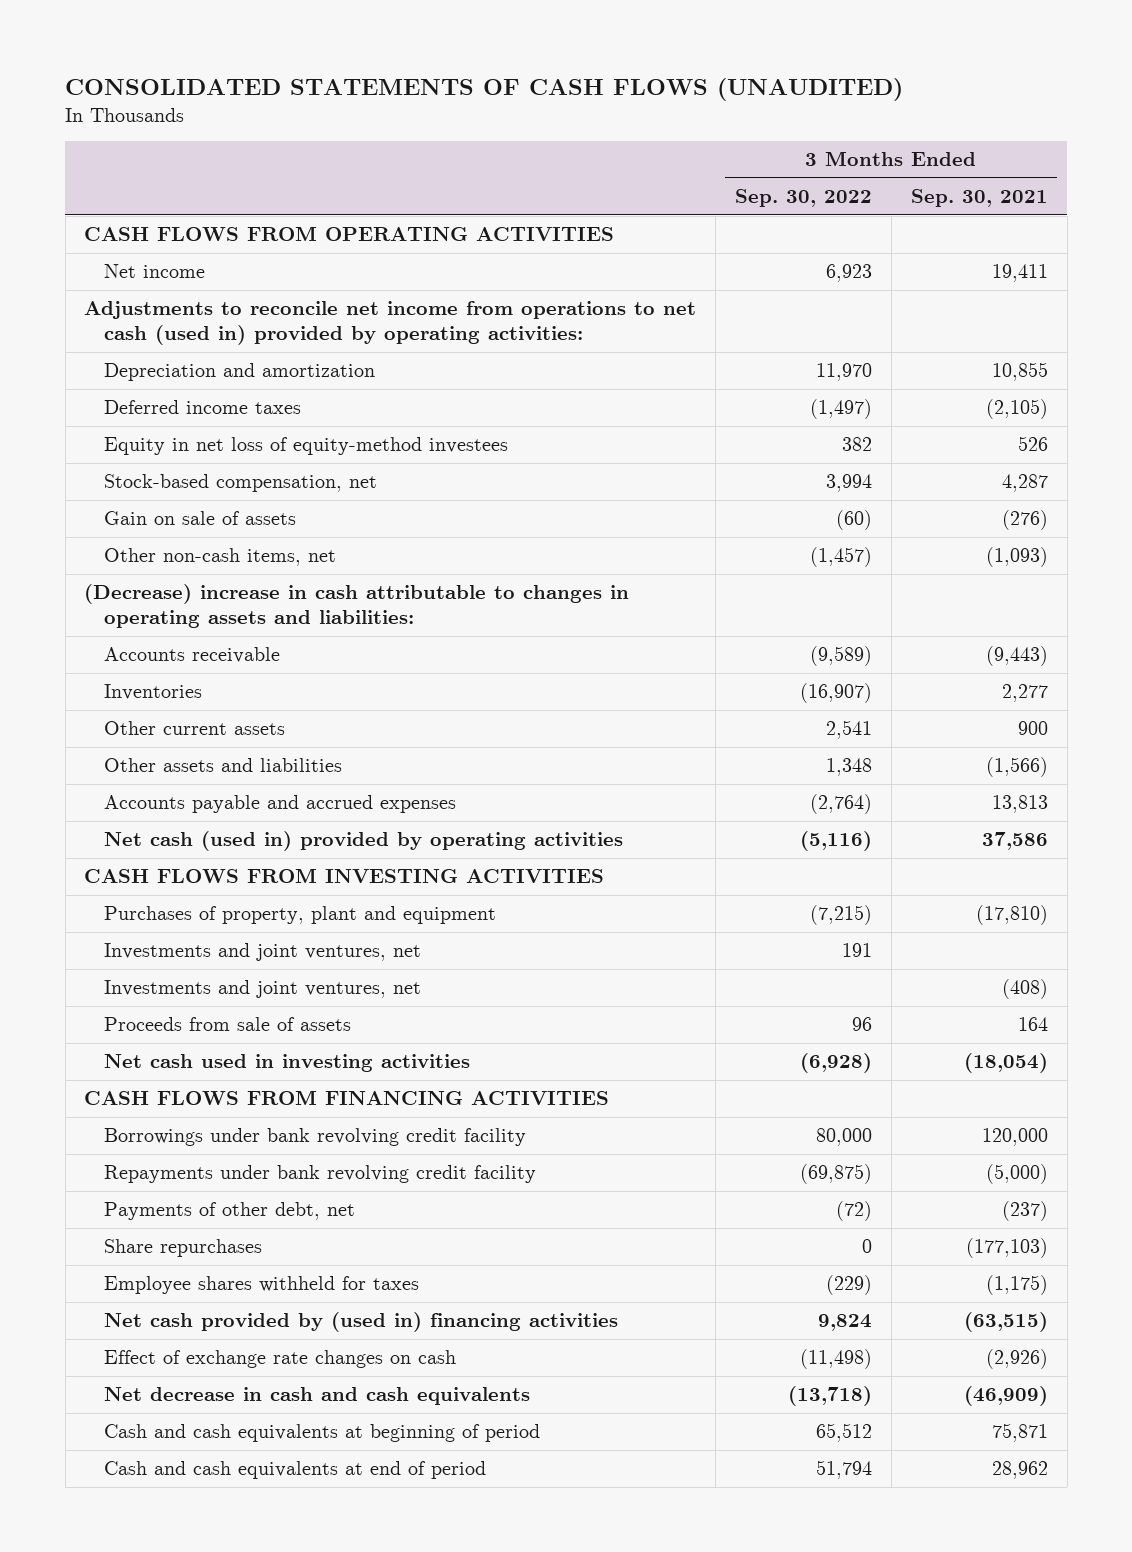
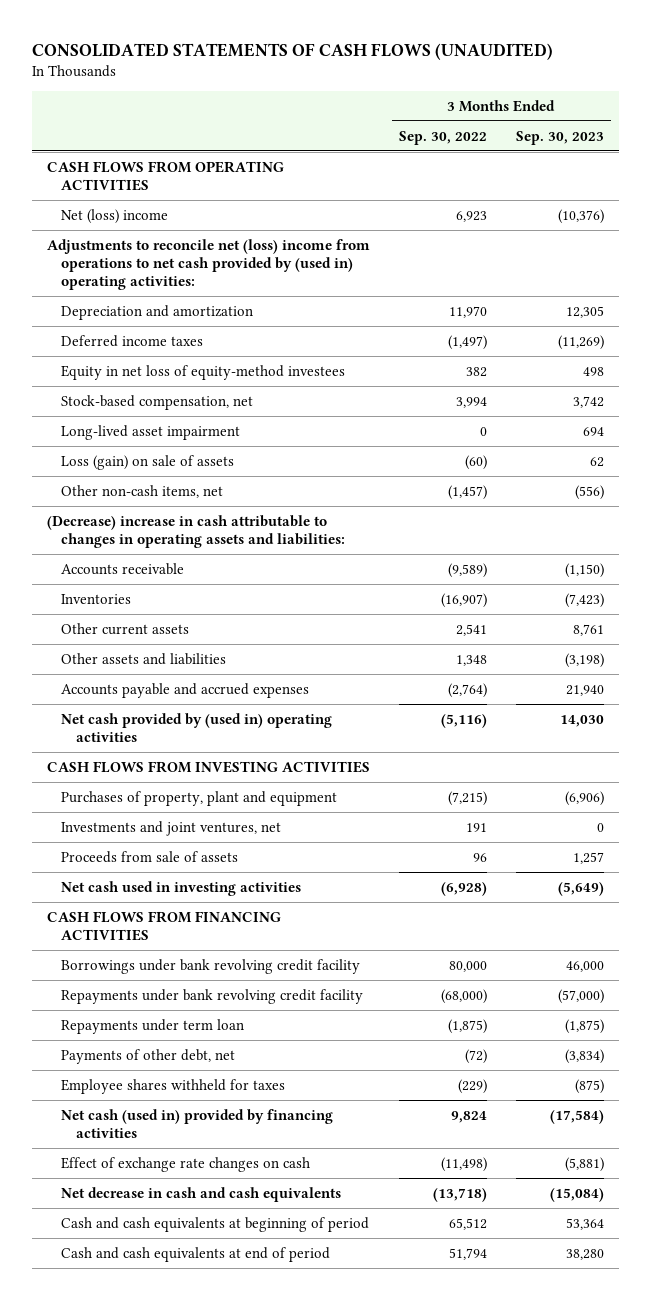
[910,188,1048,207] Sep. 30, 2021 -> none
none -> [516,130,605,145] Sep. 30, 2023
[104,264,206,279] Net income -> [61,208,169,224] Net (loss) income
[84,301,697,346] Adjustments to reconcile net income from operations to net cash (used in) provided by operating activities: -> [46,238,370,290] Adjustments to reconcile net (loss) income from operations to net cash provided by (used in) operating activities:
none -> [61,424,241,440] Long-lived asset impairment
[104,511,297,526] Gain on sale of assets -> [61,454,235,470] Loss (gain) on sale of assets
[104,831,624,852] Net cash (used in) provided by operating activities -> [61,712,333,742] Net cash provided by (used in) operating activities
[104,980,422,999] Investments and joint ventures, net -> none
[800,1164,873,1185] (69,875) -> [440,988,487,1004] (68,000)
none -> [61,1018,245,1034] Repayments under term loan
[104,1239,263,1258] Share repurchases -> none
[104,1312,619,1333] Net cash provided by (used in) financing activities -> [61,1108,334,1138] Net cash (used in) provided by financing activities

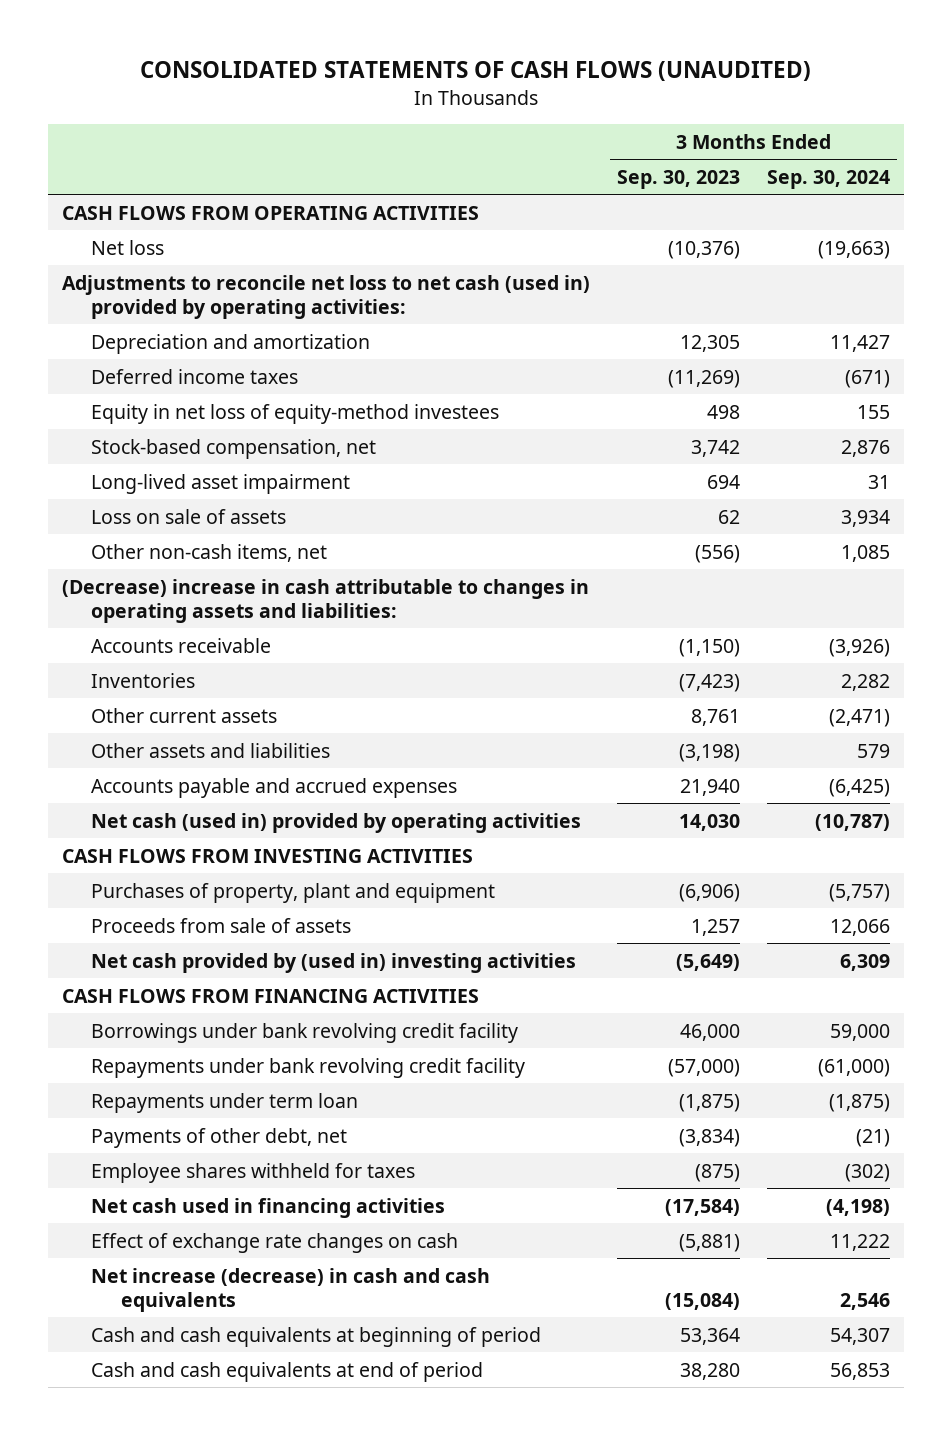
[398,130,487,145] Sep. 30, 2022 -> none
none -> [767,169,891,189] Sep. 30, 2024
[61,208,169,224] Net (loss) income -> [91,239,165,255] Net loss
[46,238,370,290] Adjustments to reconcile net (loss) income from operations to net cash provided by (used in) operating activities: -> [61,274,590,319] Adjustments to reconcile net loss to net cash (used in) provided by operating activities:
[61,454,235,470] Loss (gain) on sale of assets -> [91,508,287,524] Loss on sale of assets
[61,712,333,742] Net cash provided by (used in) operating activities -> [91,812,582,833] Net cash (used in) provided by operating activities
[61,820,282,836] Investments and joint ventures, net -> none
[61,880,302,896] Net cash used in investing activities -> [91,952,577,973] Net cash provided by (used in) investing activities
[61,1108,334,1138] Net cash (used in) provided by financing activities -> [91,1197,446,1218] Net cash used in financing activities
[61,1186,342,1202] Net decrease in cash and cash equivalents -> [91,1267,491,1312] Net increase (decrease) in cash and cash equivalents

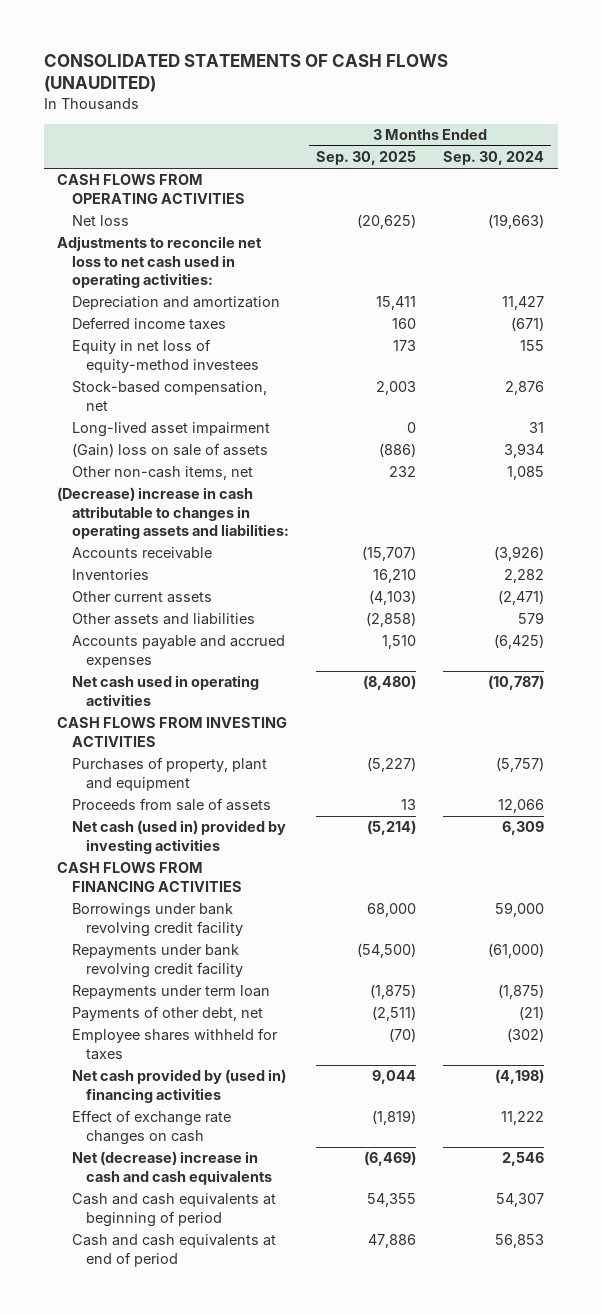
[617,169,741,189] Sep. 30, 2023 -> none
none -> [315,151,416,166] Sep. 30, 2025
[61,274,590,319] Adjustments to reconcile net loss to net cash (used in) provided by operating activities: -> [57,236,263,289] Adjustments to reconcile net loss to net cash used in operating activities:
[91,508,287,524] Loss on sale of assets -> [71,443,268,458] (Gain) loss on sale of assets
[91,812,582,833] Net cash (used in) provided by operating activities -> [71,675,259,706] Net cash used in operating activities
[91,952,577,973] Net cash provided by (used in) investing activities -> [71,820,286,854] Net cash (used in) provided by investing activities
[91,1197,446,1218] Net cash used in financing activities -> [71,1069,286,1103] Net cash provided by (used in) financing activities
[91,1267,491,1312] Net increase (decrease) in cash and cash equivalents -> [71,1151,273,1185] Net (decrease) increase in cash and cash equivalents

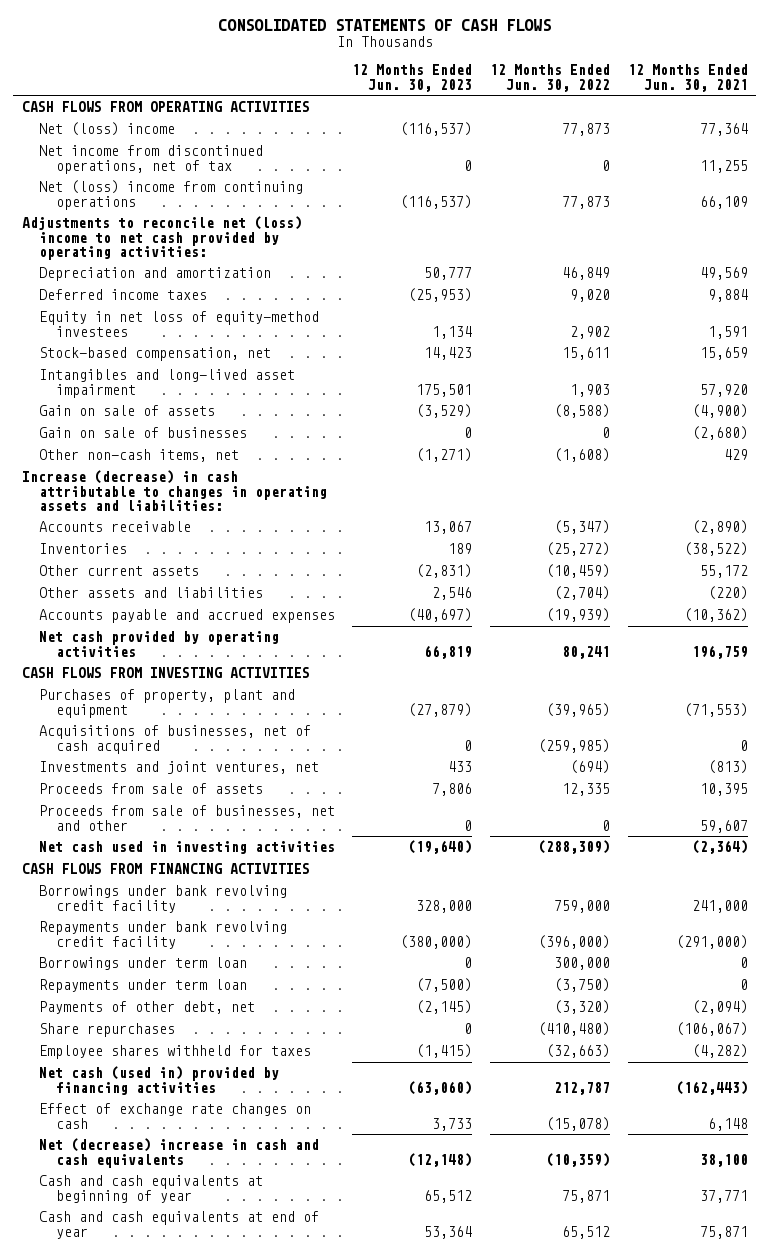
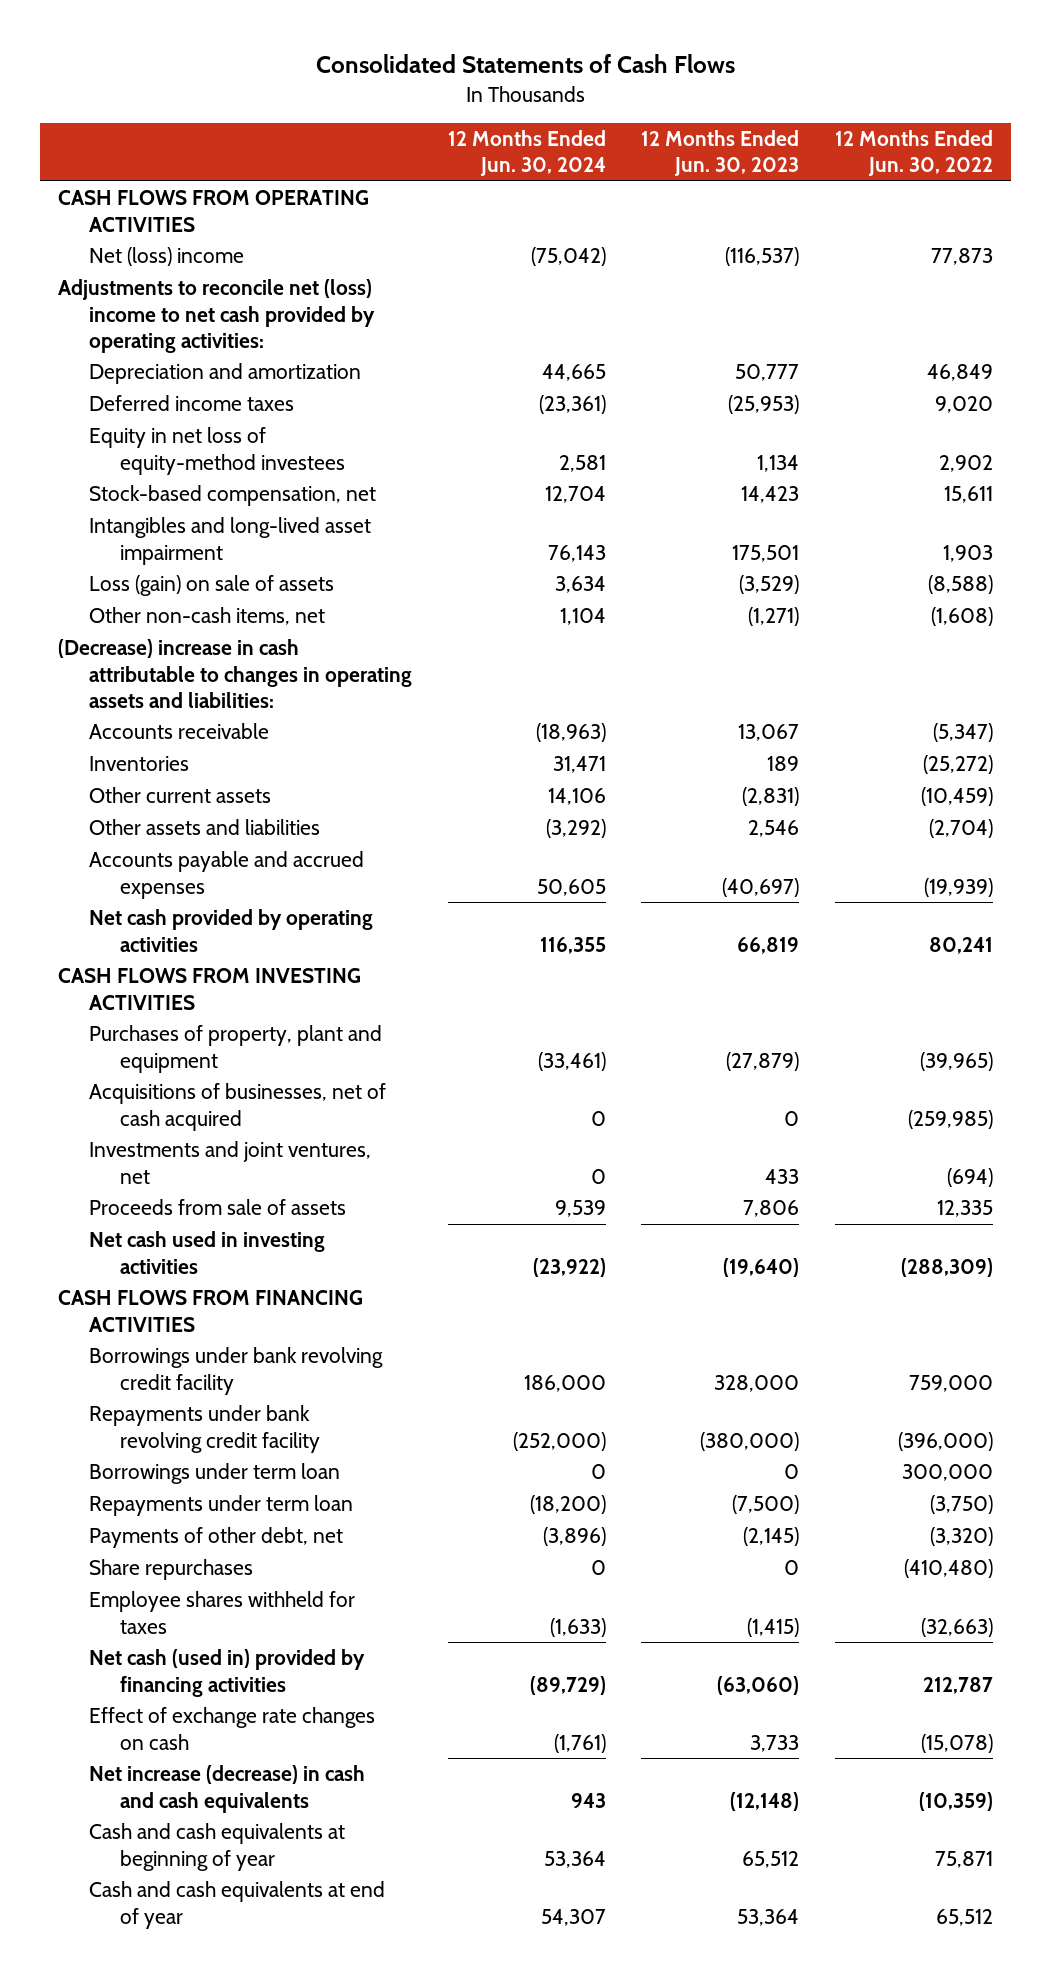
[217,19,551,32] CONSOLIDATED STATEMENTS OF CASH FLOWS -> [315,54,735,74] Consolidated Statements of Cash Flows
[627,64,748,92] 12 Months Ended Jun. 30, 2021 -> none
none -> [447,130,606,177] 12 Months Ended Jun. 30, 2024
[38,145,263,174] Net income from discontinued operations, net of tax -> none
[38,180,303,210] Net (loss) income from continuing operations -> none
[38,427,247,439] Gain on sale of businesses -> none
[38,405,215,417] Gain on sale of assets -> [88,575,334,597] Loss (gain) on sale of assets
[21,470,327,511] Increase (decrease) in cash attributable to changes in operating assets and liabilities: -> [58,639,412,708] (Decrease) increase in cash attributable to changes in operating assets and liabilities:
[38,805,335,831] Proceeds from sale of businesses, net and other -> none
[38,1138,319,1168] Net (decrease) increase in cash and cash equivalents -> [88,1765,365,1813] Net increase (decrease) in cash and cash equivalents

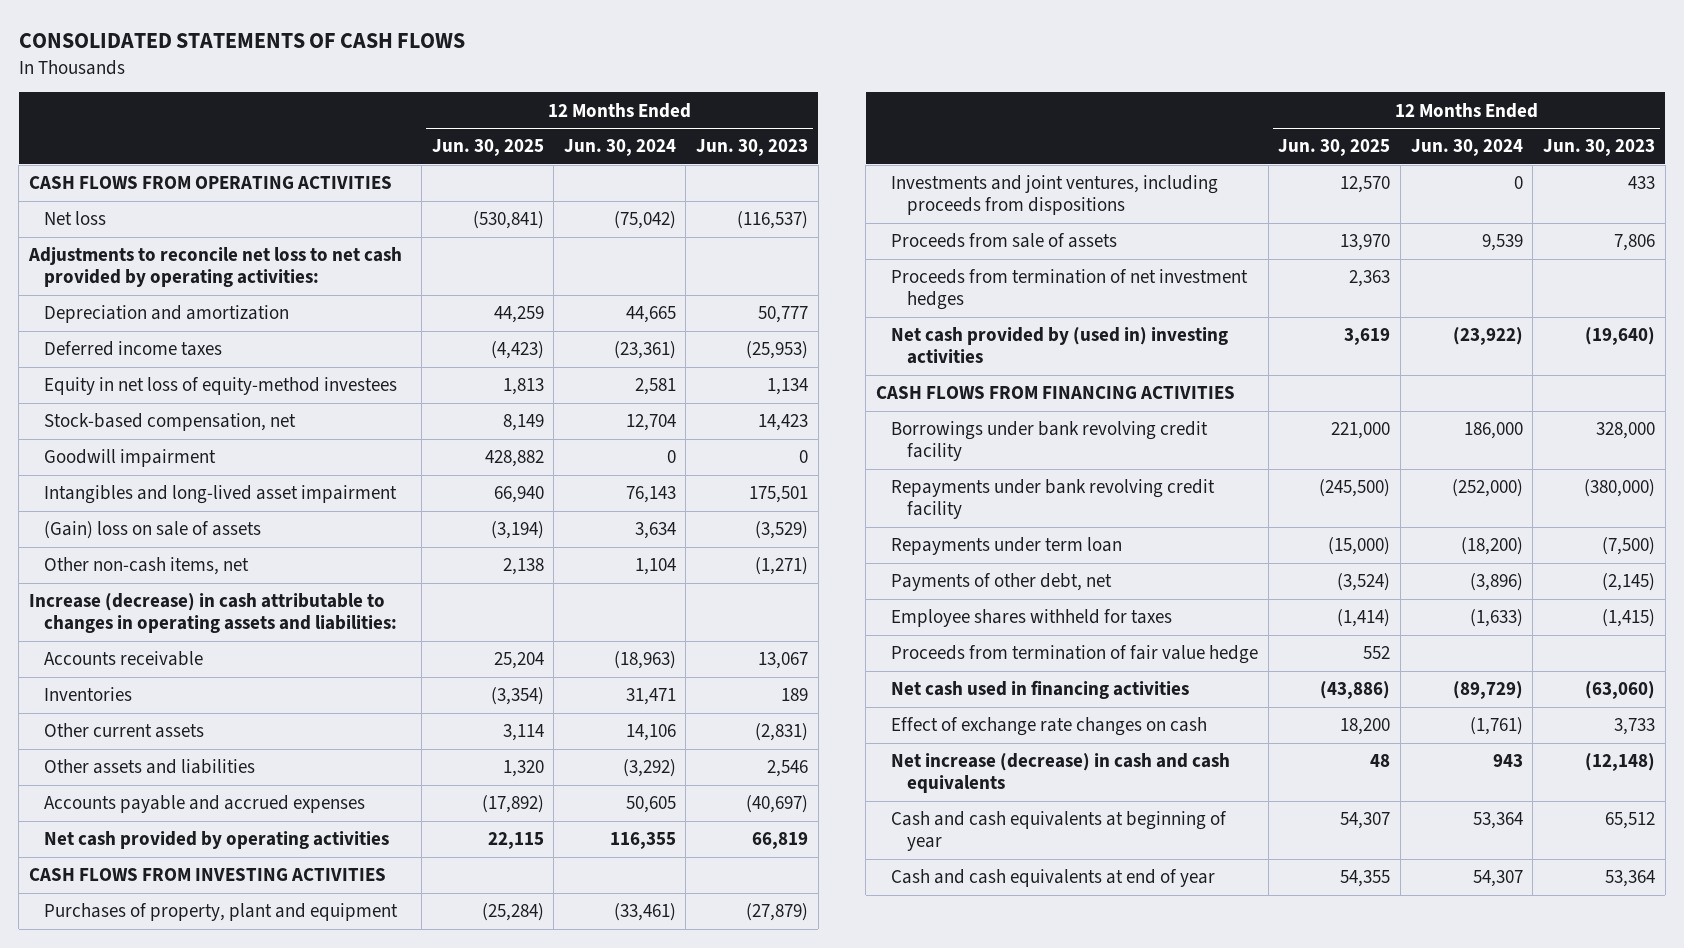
[315,54,735,74] Consolidated Statements of Cash Flows -> [18,32,465,48] CONSOLIDATED STATEMENTS OF CASH FLOWS
[834,130,993,177] 12 Months Ended Jun. 30, 2022 -> none
none -> [431,139,544,157] Jun. 30, 2025
[88,247,244,267] Net (loss) income -> [44,211,107,226] Net loss
[58,279,375,353] Adjustments to reconcile net (loss) income to net cash provided by operating activities: -> [27,247,402,288] Adjustments to reconcile net loss to net cash provided by operating activities:
none -> [44,449,217,468] Goodwill impairment
[88,575,334,597] Loss (gain) on sale of assets -> [44,521,262,540] (Gain) loss on sale of assets
[58,639,412,708] (Decrease) increase in cash attributable to changes in operating assets and liabilities: -> [28,593,398,634] Increase (decrease) in cash attributable to changes in operating assets and liabilities:
[88,1083,386,1131] Acquisitions of businesses, net of cash acquired -> none
[88,1141,371,1184] Investments and joint ventures, net -> [891,175,1219,216] Investments and joint ventures, including proceeds from dispositions
none -> [891,269,1249,311] Proceeds from termination of net investment hedges
[88,1231,325,1274] Net cash used in investing activities -> [891,327,1229,365] Net cash provided by (used in) investing activities
[88,1463,340,1485] Borrowings under term loan -> none
[88,1559,253,1581] Share repurchases -> none
none -> [891,645,1259,665] Proceeds from termination of fair value hedge
[88,1649,365,1697] Net cash (used in) provided by financing activities -> [891,680,1190,700] Net cash used in financing activities

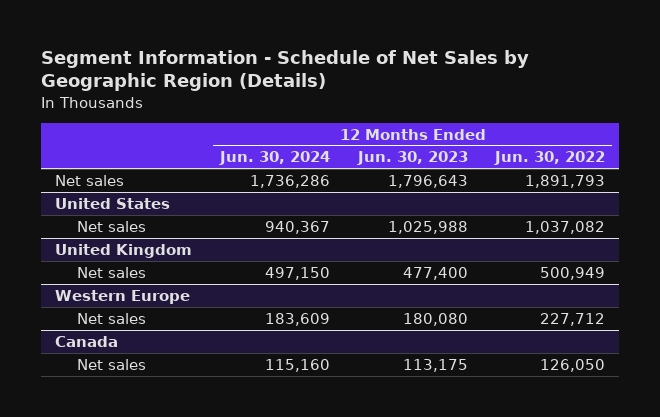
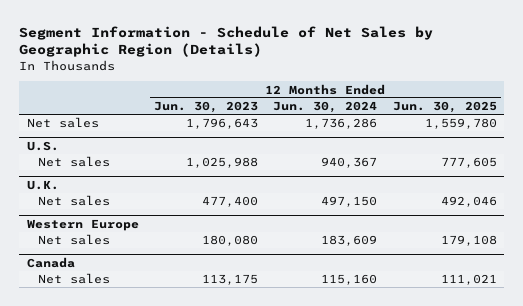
[494,151,606,166] Jun. 30, 2022 -> none
none -> [392,101,497,114] Jun. 30, 2025
[54,197,170,209] United States -> [26,140,59,151] U.S.
[54,243,192,258] United Kingdom -> [26,179,59,190] U.K.

